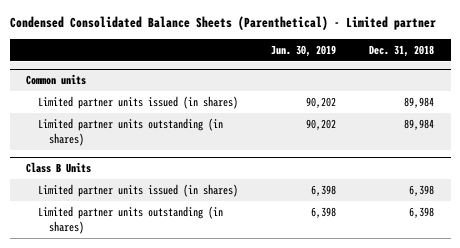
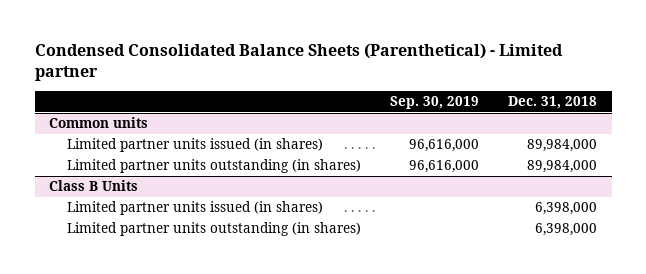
[270,44,336,57] Jun. 30, 2019 -> none
none -> [389,96,479,110] Sep. 30, 2019
[403,97,434,109] 89,984 -> [527,139,598,153] 89,984,000
[403,119,434,131] 89,984 -> [527,160,598,174] 89,984,000
[408,185,434,197] 6,398 -> [535,202,598,216] 6,398,000
[408,207,434,219] 6,398 -> [535,223,598,237] 6,398,000

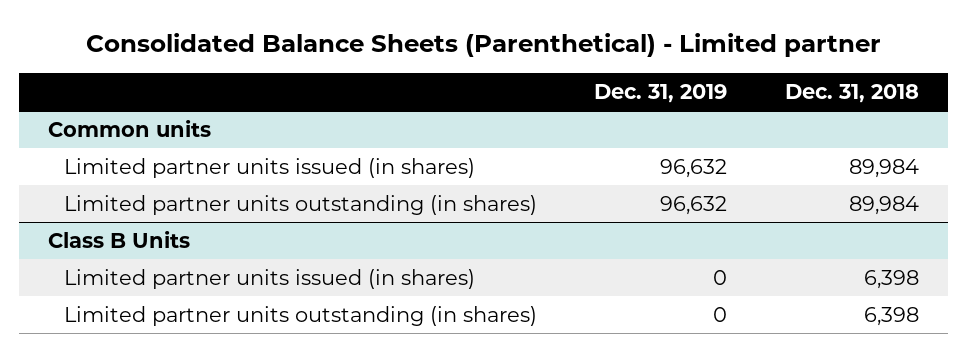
[34,42,563,82] Condensed Consolidated Balance Sheets (Parenthetical) - Limited partner -> [85,33,881,58] Consolidated Balance Sheets (Parenthetical) - Limited partner
[389,96,479,110] Sep. 30, 2019 -> none
none -> [594,84,728,104] Dec. 31, 2019
[527,139,598,153] 89,984,000 -> [849,158,920,178] 89,984
[527,160,598,174] 89,984,000 -> [849,195,920,215] 89,984
[535,202,598,216] 6,398,000 -> [864,269,920,289] 6,398
[535,223,598,237] 6,398,000 -> [864,306,920,326] 6,398

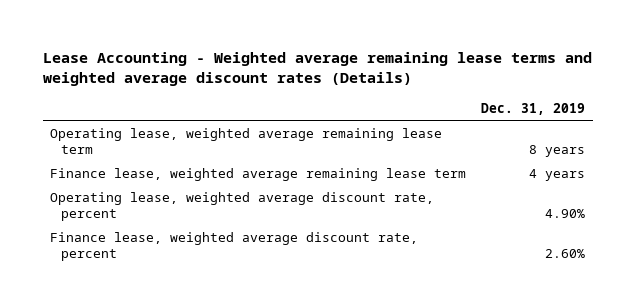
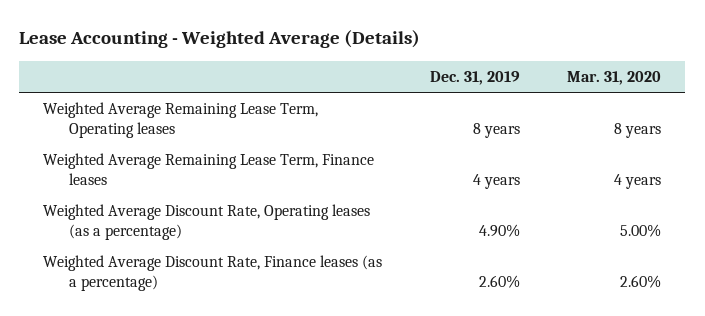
[42,51,592,87] Lease Accounting - Weighted average remaining lease terms and weighted average discount rates (Details) -> [19,30,421,49] Lease Accounting - Weighted Average (Details)
none -> [567,70,662,85] Mar. 31, 2020
[50,127,443,154] Operating lease, weighted average remaining lease term -> [43,102,319,139] Weighted Average Remaining Lease Term, Operating leases
[50,167,467,181] Finance lease, weighted average remaining lease term -> [43,153,375,186] Weighted Average Remaining Lease Term, Finance leases
[50,191,435,221] Operating lease, weighted average discount rate, percent -> [43,204,371,241] Weighted Average Discount Rate, Operating leases (as a percentage)
[50,231,419,261] Finance lease, weighted average discount rate, percent -> [43,255,383,292] Weighted Average Discount Rate, Finance leases (as a percentage)

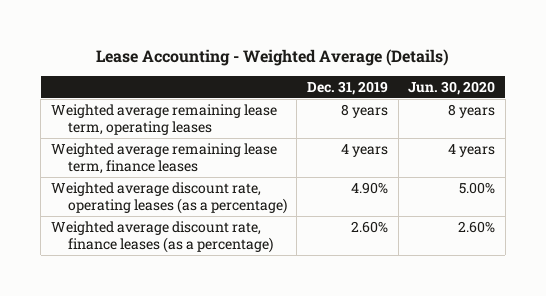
[567,70,662,85] Mar. 31, 2020 -> none
none -> [408,80,496,95] Jun. 30, 2020
[43,102,319,139] Weighted Average Remaining Lease Term, Operating leases -> [50,103,277,136] Weighted average remaining lease term, operating leases
[43,153,375,186] Weighted Average Remaining Lease Term, Finance leases -> [50,142,277,175] Weighted average remaining lease term, finance leases
[43,204,371,241] Weighted Average Discount Rate, Operating leases (as a percentage) -> [50,181,287,215] Weighted average discount rate, operating leases (as a percentage)
[43,255,383,292] Weighted Average Discount Rate, Finance leases (as a percentage) -> [50,220,273,254] Weighted average discount rate, finance leases (as a percentage)

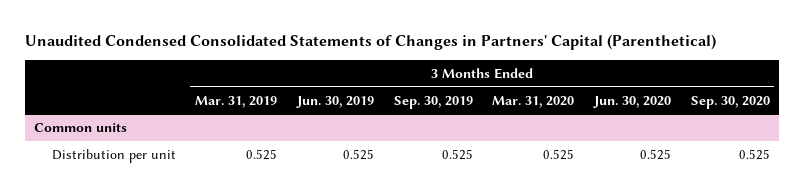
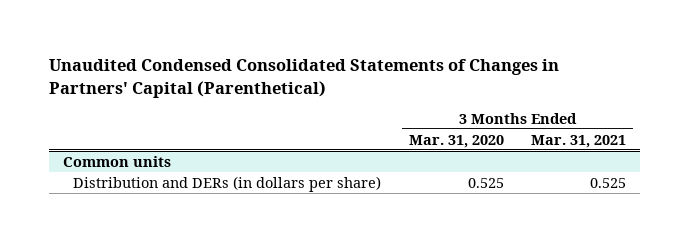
[195,95,278,108] Mar. 31, 2019 -> none
[295,95,374,108] Jun. 30, 2019 -> none
[393,95,473,109] Sep. 30, 2019 -> none
[592,95,671,108] Jun. 30, 2020 -> none
[690,95,770,109] Sep. 30, 2020 -> none
none -> [531,134,627,148] Mar. 31, 2021
[51,148,176,163] Distribution per unit -> [73,175,382,192] Distribution and DERs (in dollars per share)

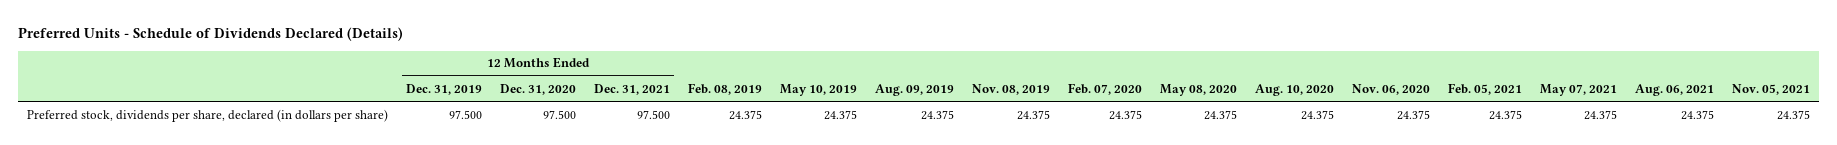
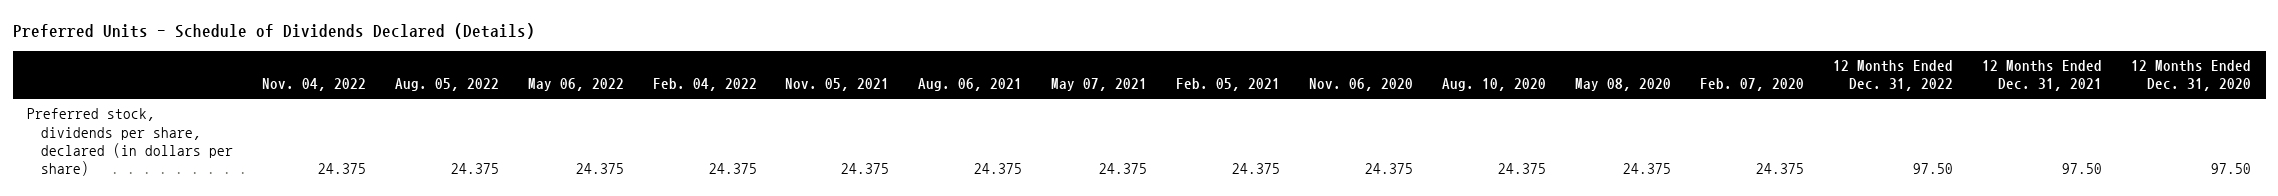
[405,83,482,95] Dec. 31, 2019 -> none
[687,82,762,95] Feb. 08, 2019 -> none
[779,83,857,96] May 10, 2019 -> none
[874,83,954,96] Aug. 09, 2019 -> none
[971,83,1050,95] Nov. 08, 2019 -> none
none -> [261,78,366,92] Nov. 04, 2022
none -> [394,78,499,92] Aug. 05, 2022
none -> [527,78,624,92] May 06, 2022
none -> [652,78,757,92] Feb. 04, 2022
none -> [1833,60,1954,92] 12 Months Ended Dec. 31, 2022
[542,109,576,119] 97.500 -> [2211,163,2252,175] 97.50
[636,109,670,119] 97.500 -> [2062,163,2103,175] 97.50

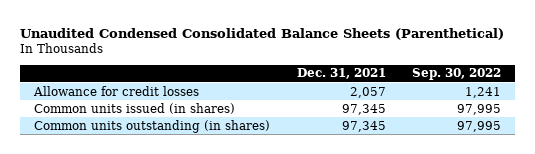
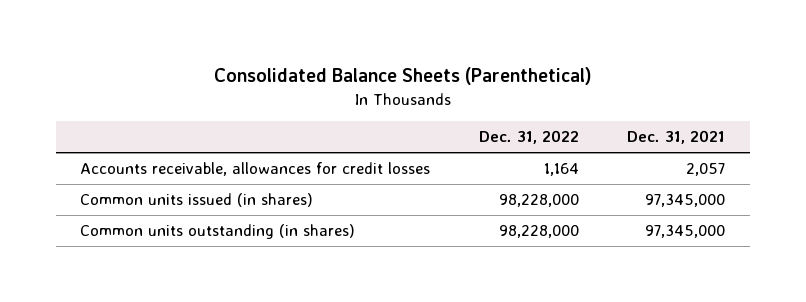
[20,27,505,40] Unaudited Condensed Consolidated Balance Sheets (Parenthetical) -> [213,67,592,86] Consolidated Balance Sheets (Parenthetical)
[412,68,502,81] Sep. 30, 2022 -> none
none -> [478,130,579,145] Dec. 31, 2022
[32,85,199,96] Allowance for credit losses -> [80,162,431,177] Accounts receivable, allowances for credit losses
[341,103,386,115] 97,345 -> [645,194,726,208] 97,345,000
[341,120,386,132] 97,345 -> [645,225,726,239] 97,345,000

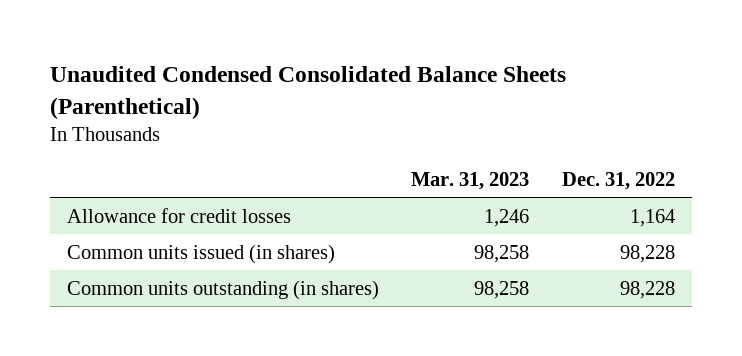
[213,67,592,86] Consolidated Balance Sheets (Parenthetical) -> [50,65,567,119] Unaudited Condensed Consolidated Balance Sheets (Parenthetical)
[627,130,726,145] Dec. 31, 2021 -> none
none -> [411,172,530,191] Mar. 31, 2023
[80,162,431,177] Accounts receivable, allowances for credit losses -> [66,207,291,223] Allowance for credit losses
[498,194,579,208] 98,228,000 -> [620,244,676,263] 98,228
[498,225,579,239] 98,228,000 -> [620,280,676,299] 98,228

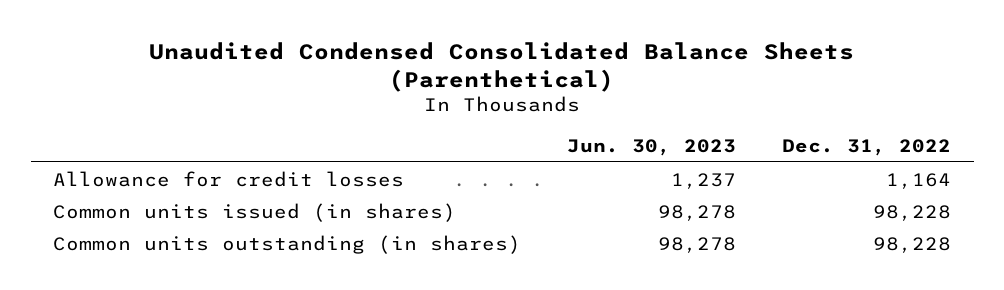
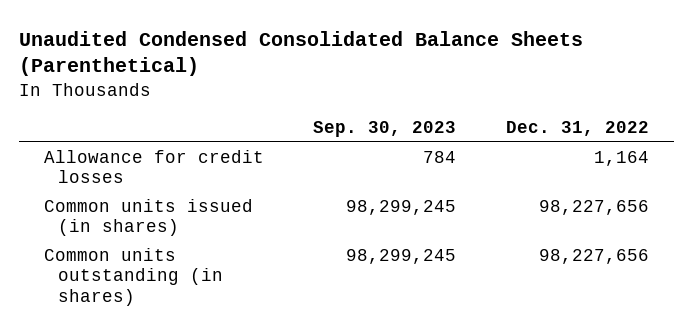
[567,139,737,157] Jun. 30, 2023 -> none
none -> [313,120,457,137] Sep. 30, 2023
[872,204,951,221] 98,228 -> [538,200,649,216] 98,227,656
[872,236,951,253] 98,228 -> [538,249,649,265] 98,227,656

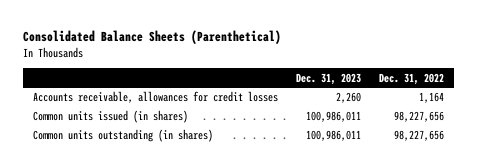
[18,30,583,77] Unaudited Condensed Consolidated Balance Sheets (Parenthetical) -> [23,30,282,45] Consolidated Balance Sheets (Parenthetical)
[313,120,457,137] Sep. 30, 2023 -> none
none -> [295,72,361,85] Dec. 31, 2023
[43,150,264,184] Allowance for credit losses -> [32,91,278,104] Accounts receivable, allowances for credit losses

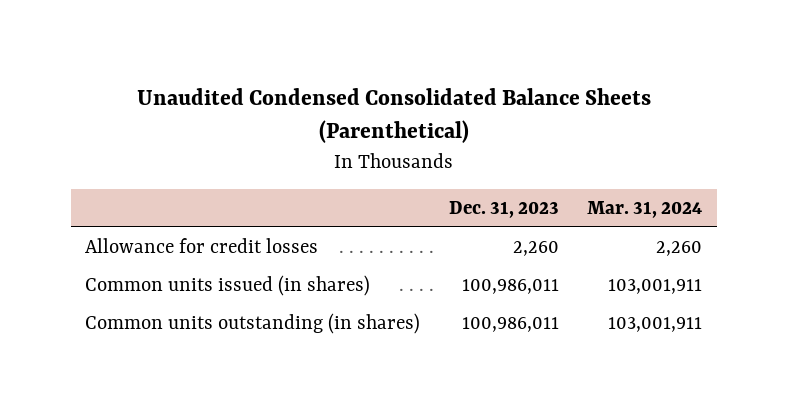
[23,30,282,45] Consolidated Balance Sheets (Parenthetical) -> [136,87,651,144] Unaudited Condensed Consolidated Balance Sheets (Parenthetical)
[379,72,445,85] Dec. 31, 2022 -> none
none -> [587,201,703,219] Mar. 31, 2024
[32,91,278,104] Accounts receivable, allowances for credit losses -> [85,237,319,253] Allowance for credit losses

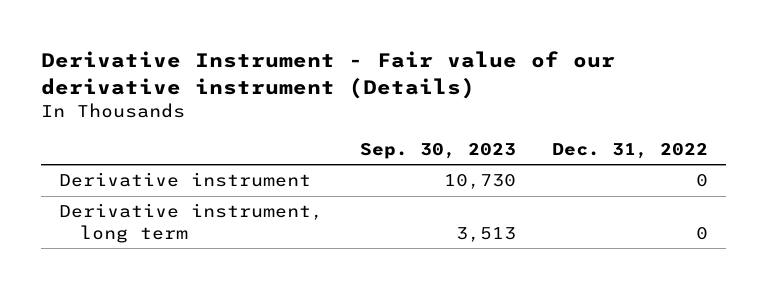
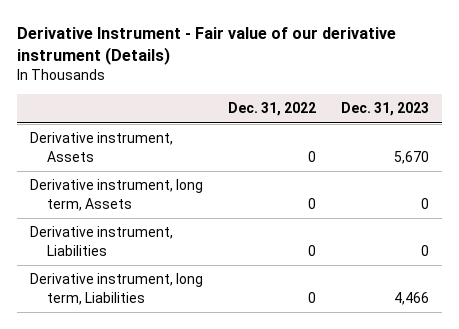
[359,142,516,159] Sep. 30, 2023 -> none
none -> [341,102,430,117] Dec. 31, 2023
[59,172,312,188] Derivative instrument -> [29,132,173,162] Derivative instrument, Assets
[59,203,324,243] Derivative instrument, long term -> [29,179,203,211] Derivative instrument, long term, Assets
none -> [29,226,173,256] Derivative instrument, Liabilities
none -> [29,273,203,305] Derivative instrument, long term, Liabilities

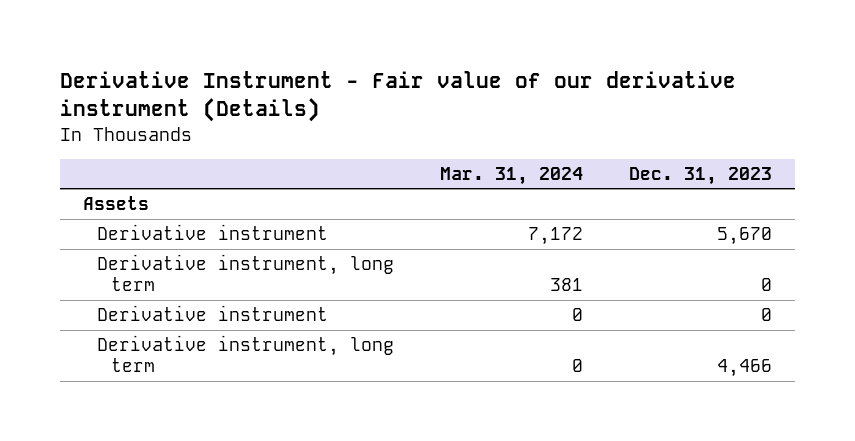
[228,102,317,117] Dec. 31, 2022 -> none
none -> [439,166,583,185] Mar. 31, 2024
none -> [82,196,149,211] Assets
[29,132,173,162] Derivative instrument, Assets -> [96,224,328,241] Derivative instrument
[29,179,203,211] Derivative instrument, long term, Assets -> [96,254,394,292] Derivative instrument, long term
[29,226,173,256] Derivative instrument, Liabilities -> [96,305,328,322] Derivative instrument
[29,273,203,305] Derivative instrument, long term, Liabilities -> [96,335,394,373] Derivative instrument, long term

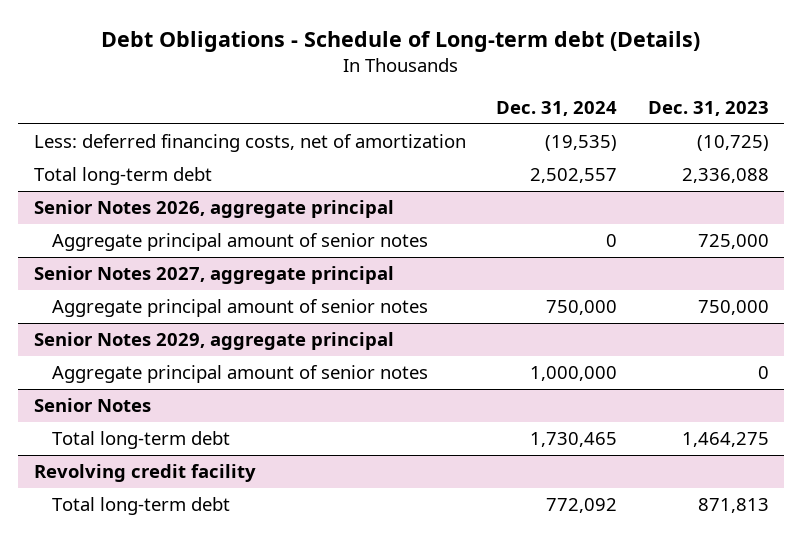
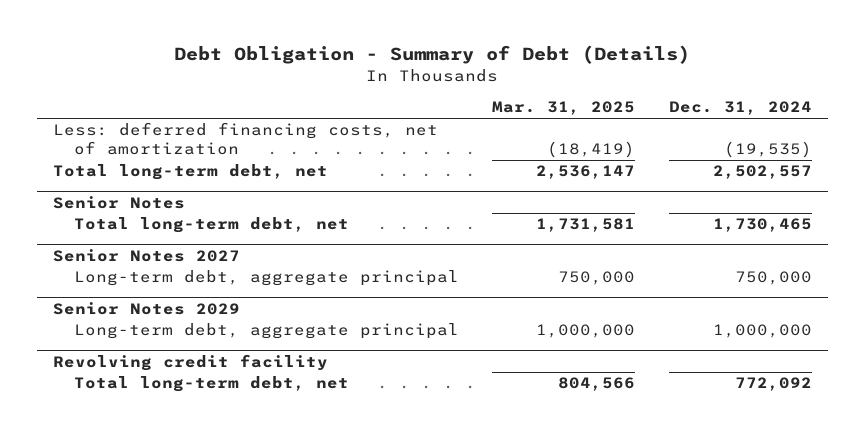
[101,30,701,52] Debt Obligations - Schedule of Long-term debt (Details) -> [174,45,691,65] Debt Obligation - Summary of Debt (Details)
[648,100,770,116] Dec. 31, 2023 -> none
none -> [492,101,636,116] Mar. 31, 2025
[33,200,394,219] Senior Notes 2026, aggregate principal -> none
[51,233,428,252] Aggregate principal amount of senior notes -> none
[33,266,394,285] Senior Notes 2027, aggregate principal -> none
[51,299,428,318] Aggregate principal amount of senior notes -> none
[33,332,394,351] Senior Notes 2029, aggregate principal -> none
[51,365,428,384] Aggregate principal amount of senior notes -> none
[33,167,212,186] Total long-term debt -> [53,164,329,181] Total long-term debt, net
[51,431,230,450] Total long-term debt -> [73,217,349,234] Total long-term debt, net
none -> [53,248,241,262] Senior Notes 2027
none -> [73,270,459,287] Long-term debt, aggregate principal
none -> [53,301,241,315] Senior Notes 2029
none -> [73,323,459,340] Long-term debt, aggregate principal
[51,497,230,516] Total long-term debt -> [73,376,349,393] Total long-term debt, net

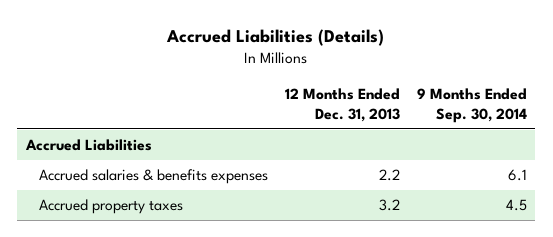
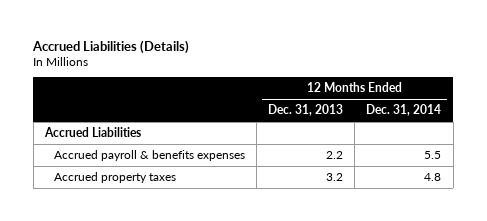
[416,87,527,123] 9 Months Ended Sep. 30, 2014 -> none
none -> [366,104,442,117] Dec. 31, 2014
[38,169,268,185] Accrued salaries & benefits expenses -> [53,149,245,161] Accrued payroll & benefits expenses

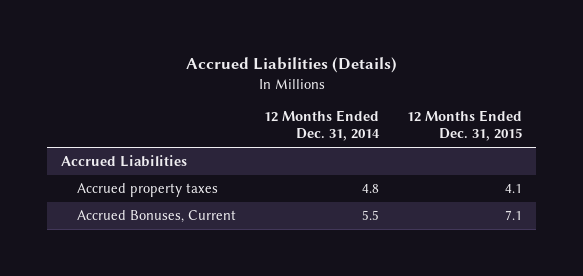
[268,104,344,117] Dec. 31, 2013 -> none
none -> [407,110,523,142] 12 Months Ended Dec. 31, 2015
[53,149,245,161] Accrued payroll & benefits expenses -> none
none -> [77,210,237,224] Accrued Bonuses, Current

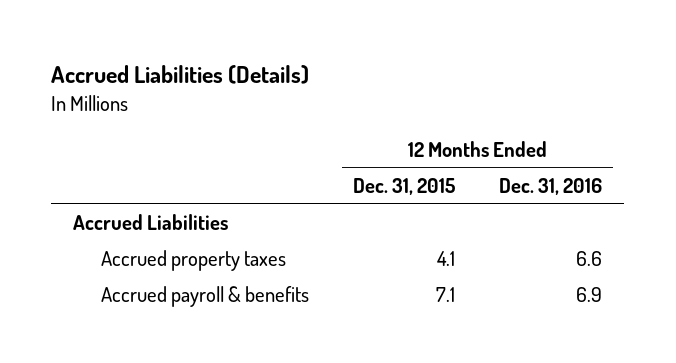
[264,110,381,142] 12 Months Ended Dec. 31, 2014 -> none
none -> [499,177,603,195] Dec. 31, 2016
[77,210,237,224] Accrued Bonuses, Current -> [100,285,309,307] Accrued payroll & benefits

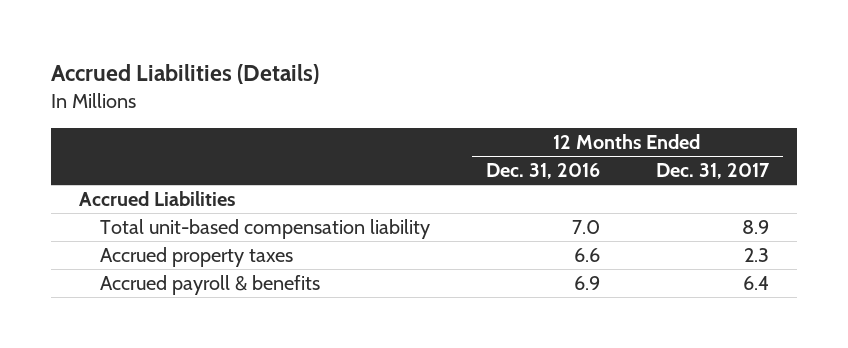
[353,177,456,195] Dec. 31, 2015 -> none
none -> [655,163,770,180] Dec. 31, 2017
none -> [99,219,430,240] Total unit-based compensation liability

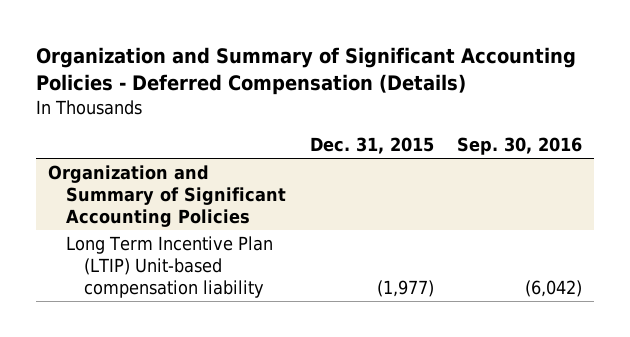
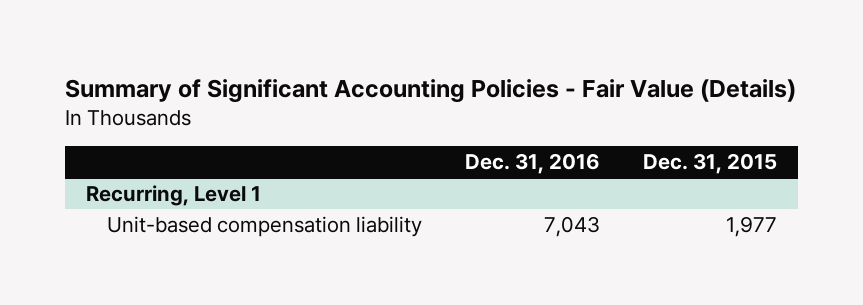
[35,46,576,96] Organization and Summary of Significant Accounting Policies - Deferred Compensation (Details) -> [64,79,796,104] Summary of Significant Accounting Policies - Fair Value (Details)
[457,136,583,155] Sep. 30, 2016 -> none
none -> [464,153,600,175] Dec. 31, 2016
[47,164,286,227] Organization and Summary of Significant Accounting Policies -> none
none -> [86,185,262,207] Recurring, Level 1
[65,235,273,298] Long Term Incentive Plan (LTIP) Unit-based compensation liability -> [107,216,423,238] Unit-based compensation liability
[376,279,434,297] (1,977) -> [725,216,777,238] 1,977

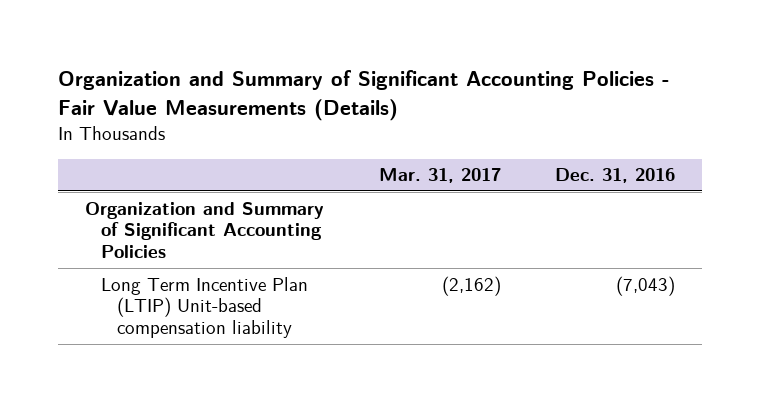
[64,79,796,104] Summary of Significant Accounting Policies - Fair Value (Details) -> [57,70,670,122] Organization and Summary of Significant Accounting Policies - Fair Value Measurements (Details)
[642,153,777,175] Dec. 31, 2015 -> none
none -> [378,168,501,184] Mar. 31, 2017
[86,185,262,207] Recurring, Level 1 -> none
none -> [85,201,325,259] Organization and Summary of Significant Accounting Policies
[107,216,423,238] Unit-based compensation liability -> [101,276,309,339] Long Term Incentive Plan (LTIP) Unit-based compensation liability
[543,216,600,238] 7,043 -> [616,275,676,296] (7,043)

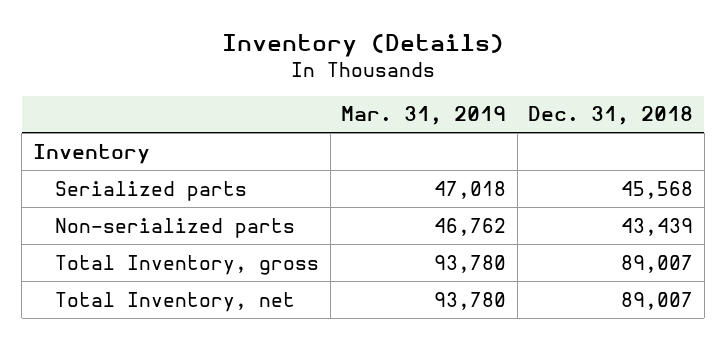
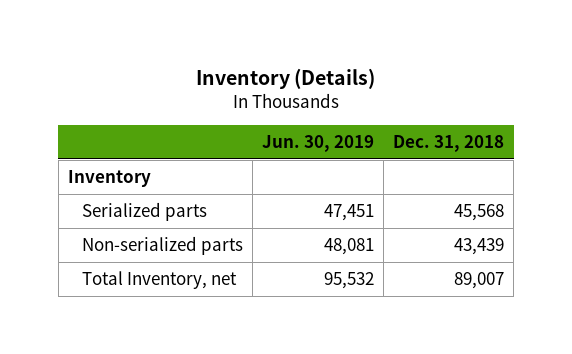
[341,106,507,126] Mar. 31, 2019 -> none
none -> [262,135,375,153] Jun. 30, 2019
[55,254,320,275] Total Inventory, gross -> none

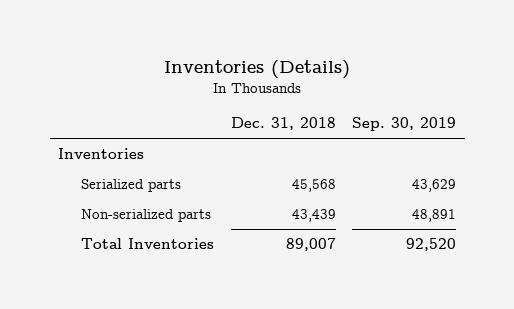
[195,67,375,89] Inventory (Details) -> [164,60,351,80] Inventories (Details)
[262,135,375,153] Jun. 30, 2019 -> none
none -> [352,117,457,132] Sep. 30, 2019
[67,170,151,188] Inventory -> [58,148,145,160] Inventories
[82,271,238,290] Total Inventory, net -> [81,238,215,250] Total Inventories

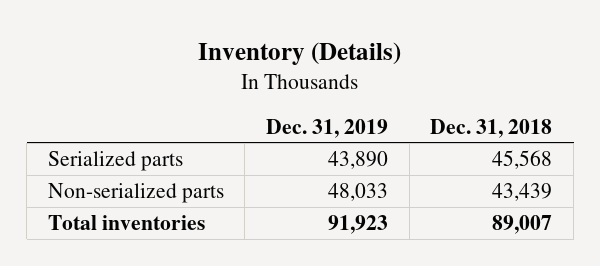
[164,60,351,80] Inventories (Details) -> [198,42,402,66] Inventory (Details)
[352,117,457,132] Sep. 30, 2019 -> none
none -> [266,118,389,138] Dec. 31, 2019
[58,148,145,160] Inventories -> none
[81,238,215,250] Total Inventories -> [47,214,205,230] Total inventories

